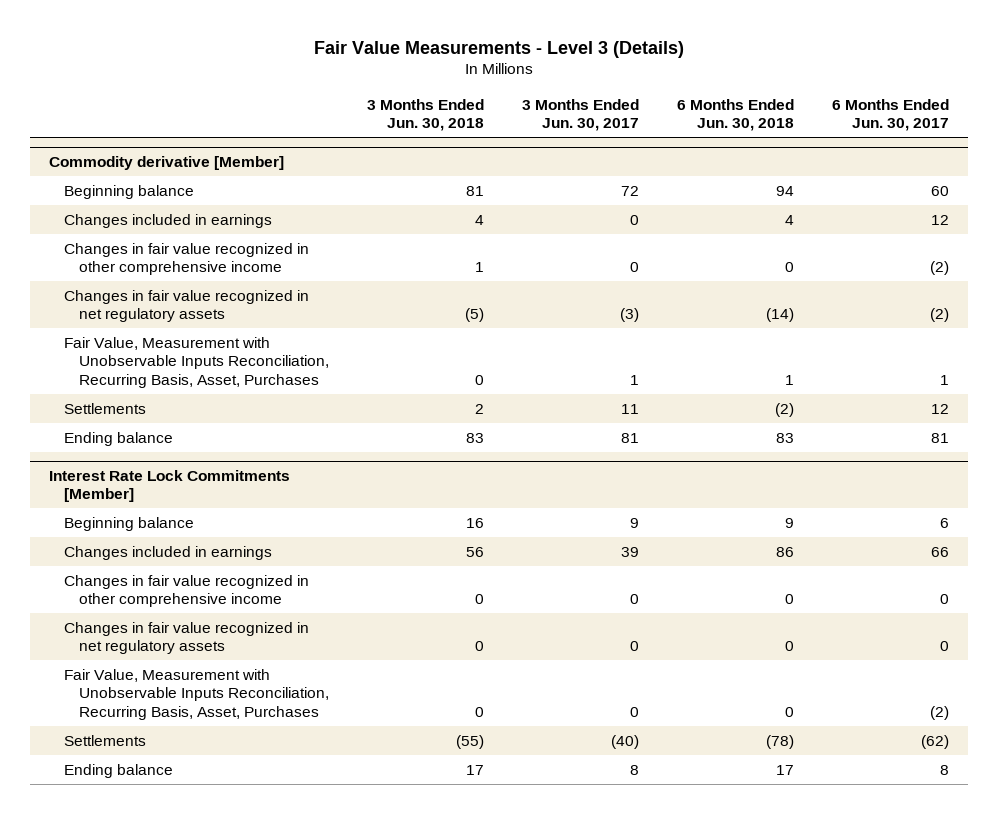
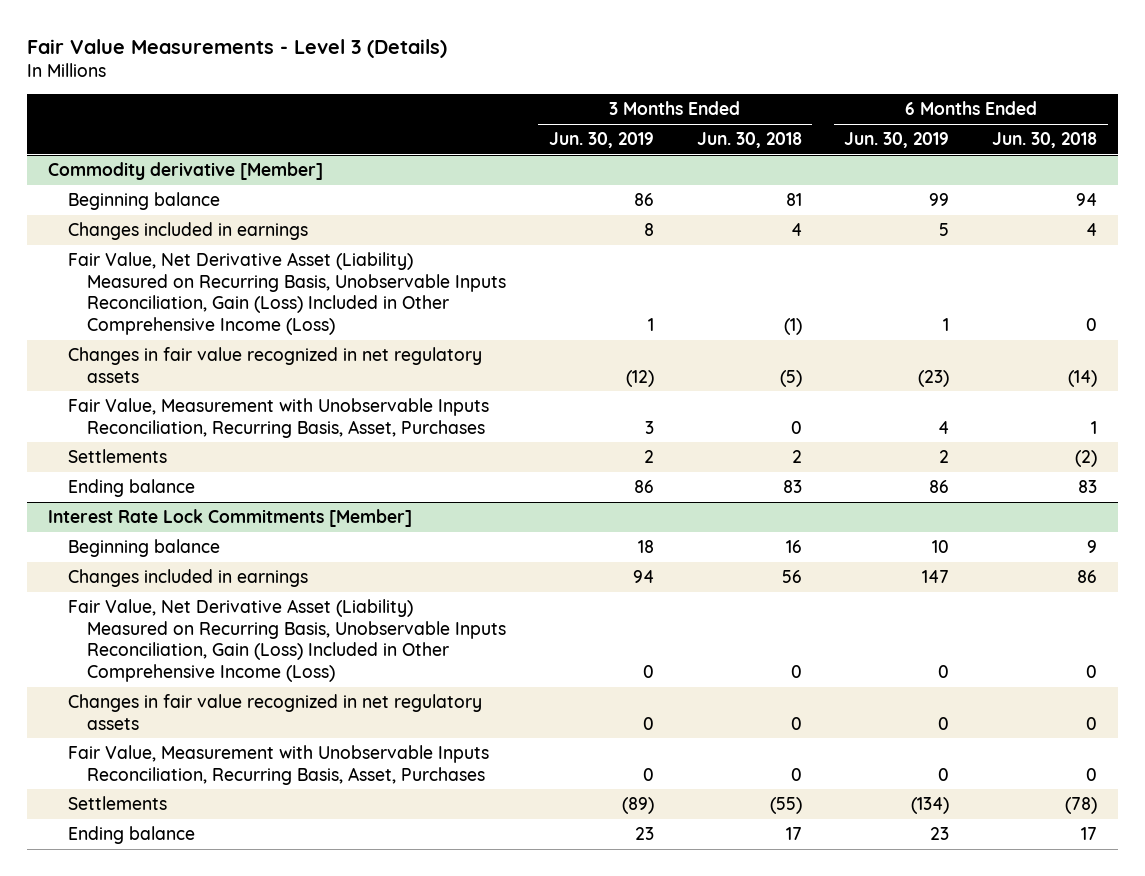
[522,98,640,132] 3 Months Ended Jun. 30, 2017 -> none
[832,98,950,132] 6 Months Ended Jun. 30, 2017 -> none
none -> [548,132,654,149] Jun. 30, 2019
none -> [844,132,950,149] Jun. 30, 2019
[63,242,309,276] Changes in fair value recognized in other comprehensive income -> none
none -> [67,252,507,335] Fair Value, Net Derivative Asset (Liability) Measured on Recurring Basis, Unobservable Inputs Reconciliation, Gain (Loss) Included in Other Comprehensive Income (Loss)
[63,574,309,608] Changes in fair value recognized in other comprehensive income -> none
none -> [67,599,507,682] Fair Value, Net Derivative Asset (Liability) Measured on Recurring Basis, Unobservable Inputs Reconciliation, Gain (Loss) Included in Other Comprehensive Income (Loss)

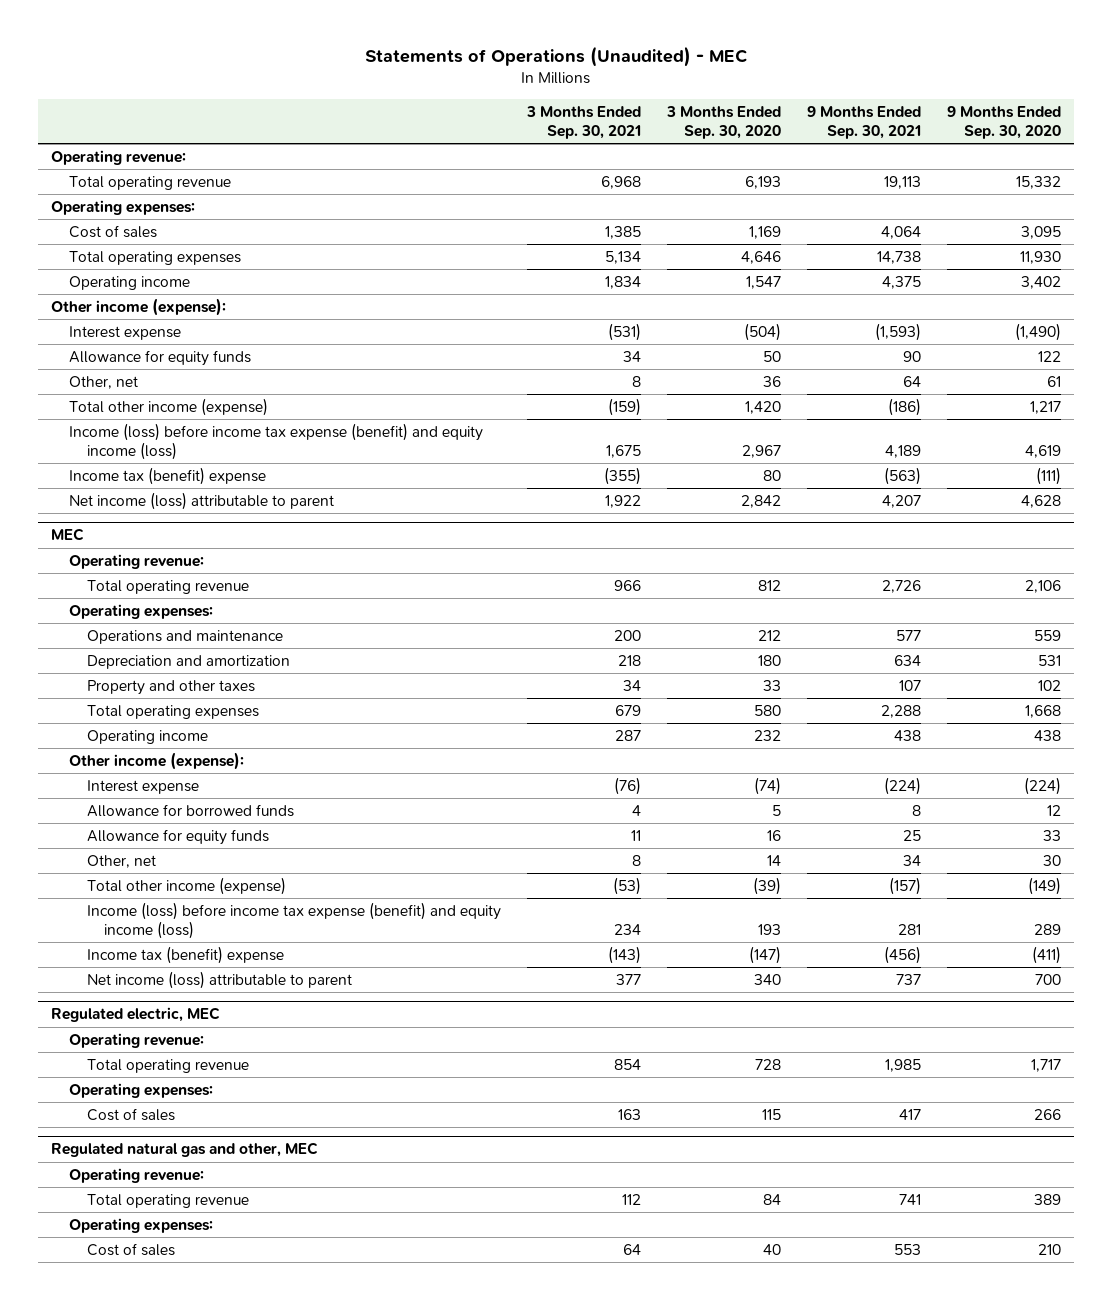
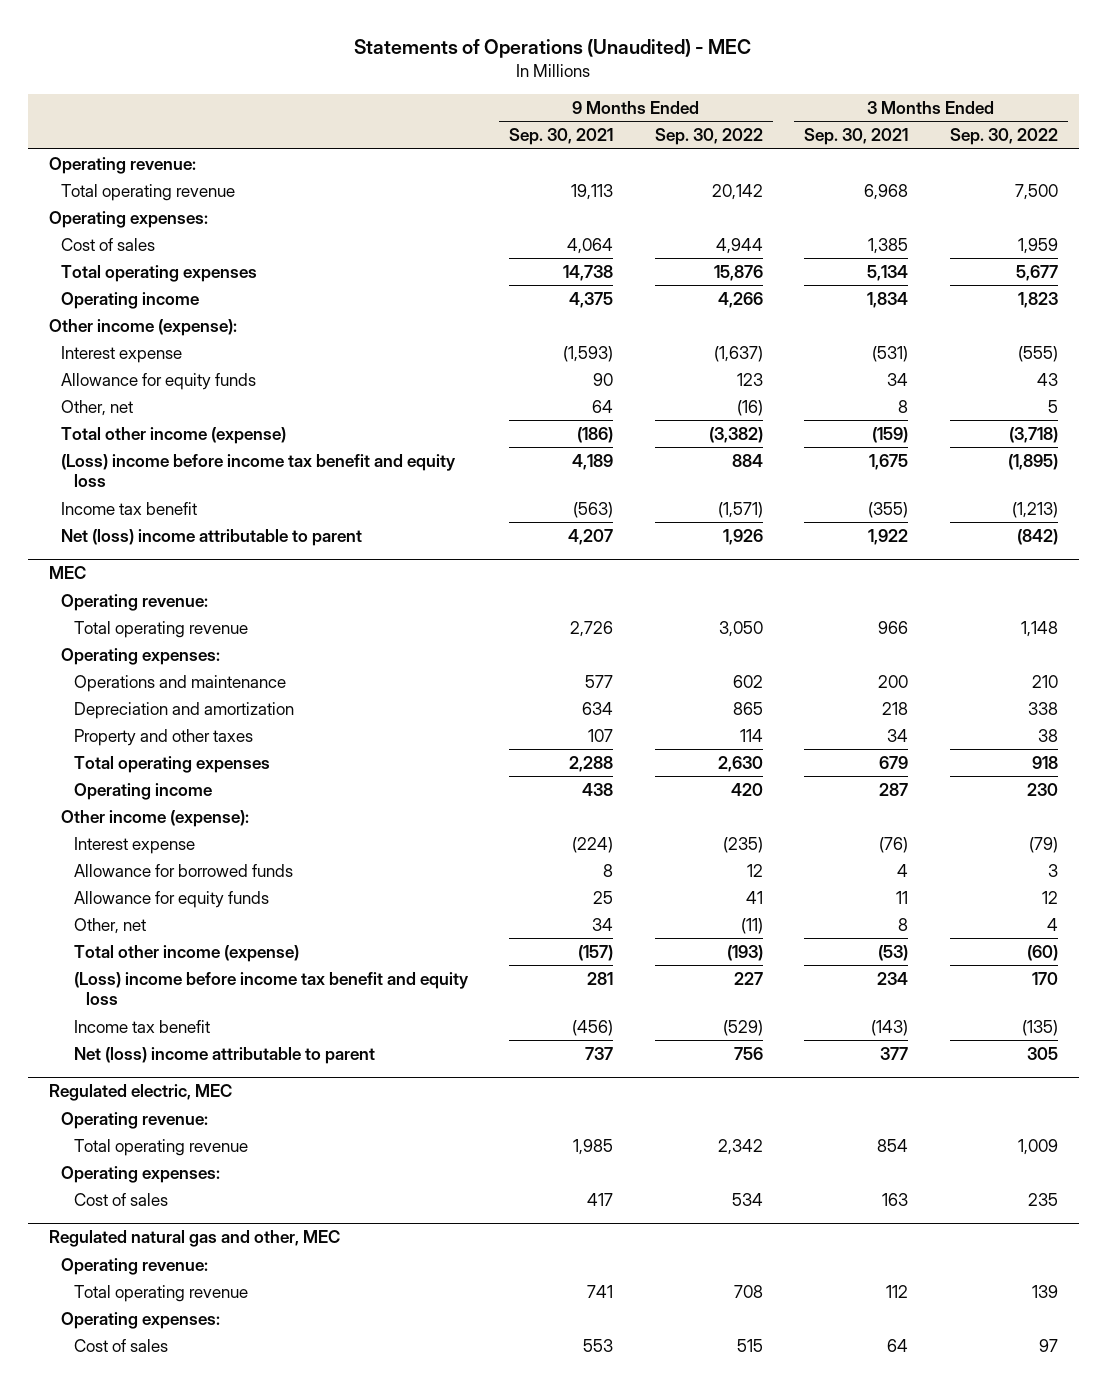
[666,105,782,140] 3 Months Ended Sep. 30, 2020 -> none
[947,105,1062,140] 9 Months Ended Sep. 30, 2020 -> none
none -> [654,128,763,146] Sep. 30, 2022
none -> [949,128,1058,146] Sep. 30, 2022
[69,422,484,460] Income (loss) before income tax expense (benefit) and equity income (loss) -> [61,453,457,488] (Loss) income before income tax benefit and equity loss
[69,466,267,485] Income tax (benefit) expense -> [61,501,198,515] Income tax benefit
[69,491,335,510] Net income (loss) attributable to parent -> [61,528,363,546] Net (loss) income attributable to parent
[86,901,501,939] Income (loss) before income tax expense (benefit) and equity income (loss) -> [73,971,469,1006] (Loss) income before income tax benefit and equity loss
[86,945,284,964] Income tax (benefit) expense -> [73,1019,210,1033] Income tax benefit
[86,970,352,989] Net income (loss) attributable to parent -> [73,1046,375,1064] Net (loss) income attributable to parent

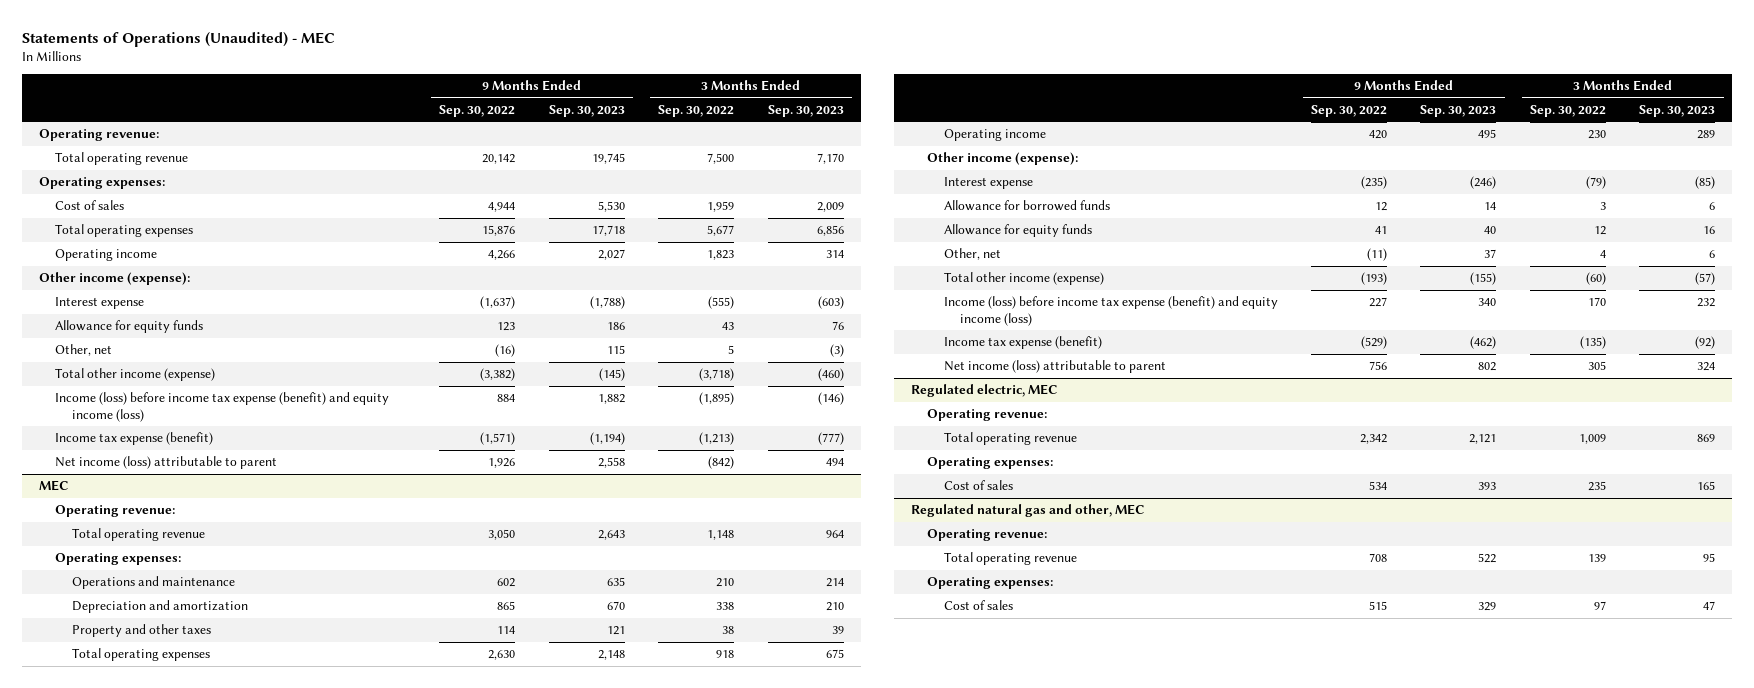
[509,128,614,146] Sep. 30, 2021 -> none
[804,128,909,146] Sep. 30, 2021 -> none
none -> [548,104,625,117] Sep. 30, 2023
none -> [767,104,844,117] Sep. 30, 2023
[61,453,457,488] (Loss) income before income tax benefit and equity loss -> [55,392,390,422] Income (loss) before income tax expense (benefit) and equity income (loss)
[61,501,198,515] Income tax benefit -> [55,432,214,446] Income tax expense (benefit)
[61,528,363,546] Net (loss) income attributable to parent -> [55,456,278,470] Net income (loss) attributable to parent
[73,971,469,1006] (Loss) income before income tax benefit and equity loss -> [943,296,1278,326] Income (loss) before income tax expense (benefit) and equity income (loss)
[73,1019,210,1033] Income tax benefit -> [943,336,1102,350] Income tax expense (benefit)
[73,1046,375,1064] Net (loss) income attributable to parent -> [943,360,1166,374] Net income (loss) attributable to parent

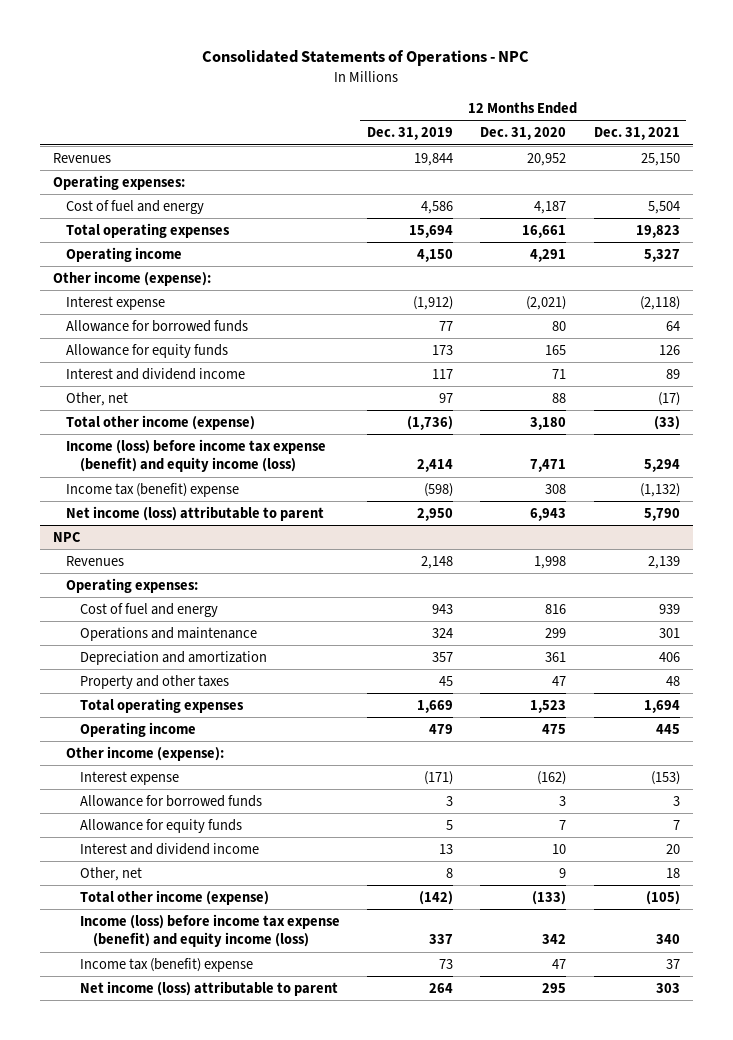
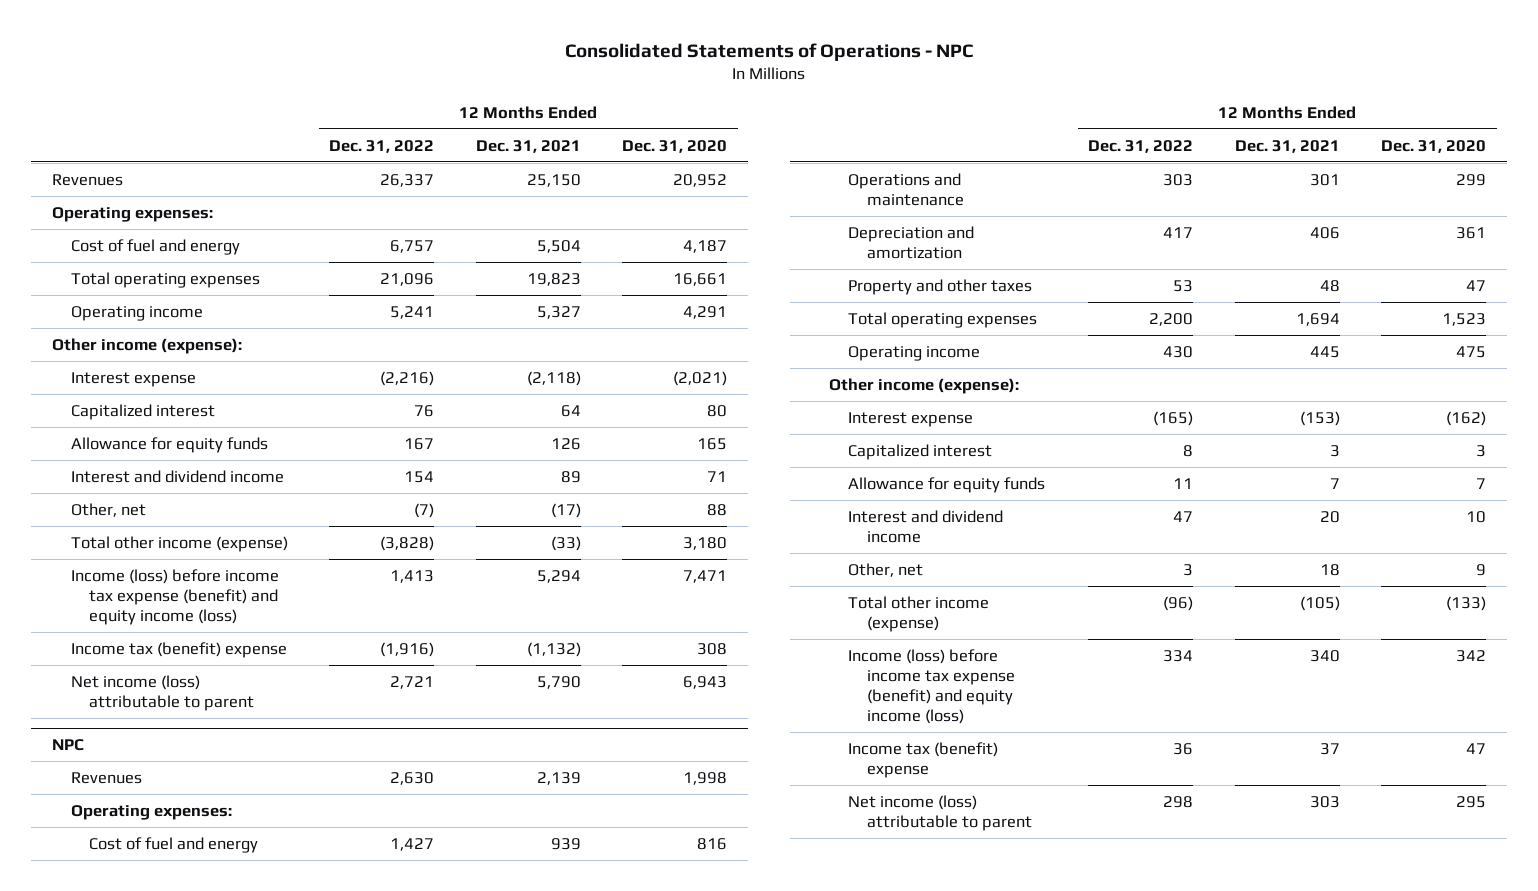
[366,127,453,141] Dec. 31, 2019 -> none
none -> [329,139,435,153] Dec. 31, 2022
[66,319,249,332] Allowance for borrowed funds -> [70,403,215,420] Capitalized interest
[79,794,262,807] Allowance for borrowed funds -> [848,443,993,460] Capitalized interest

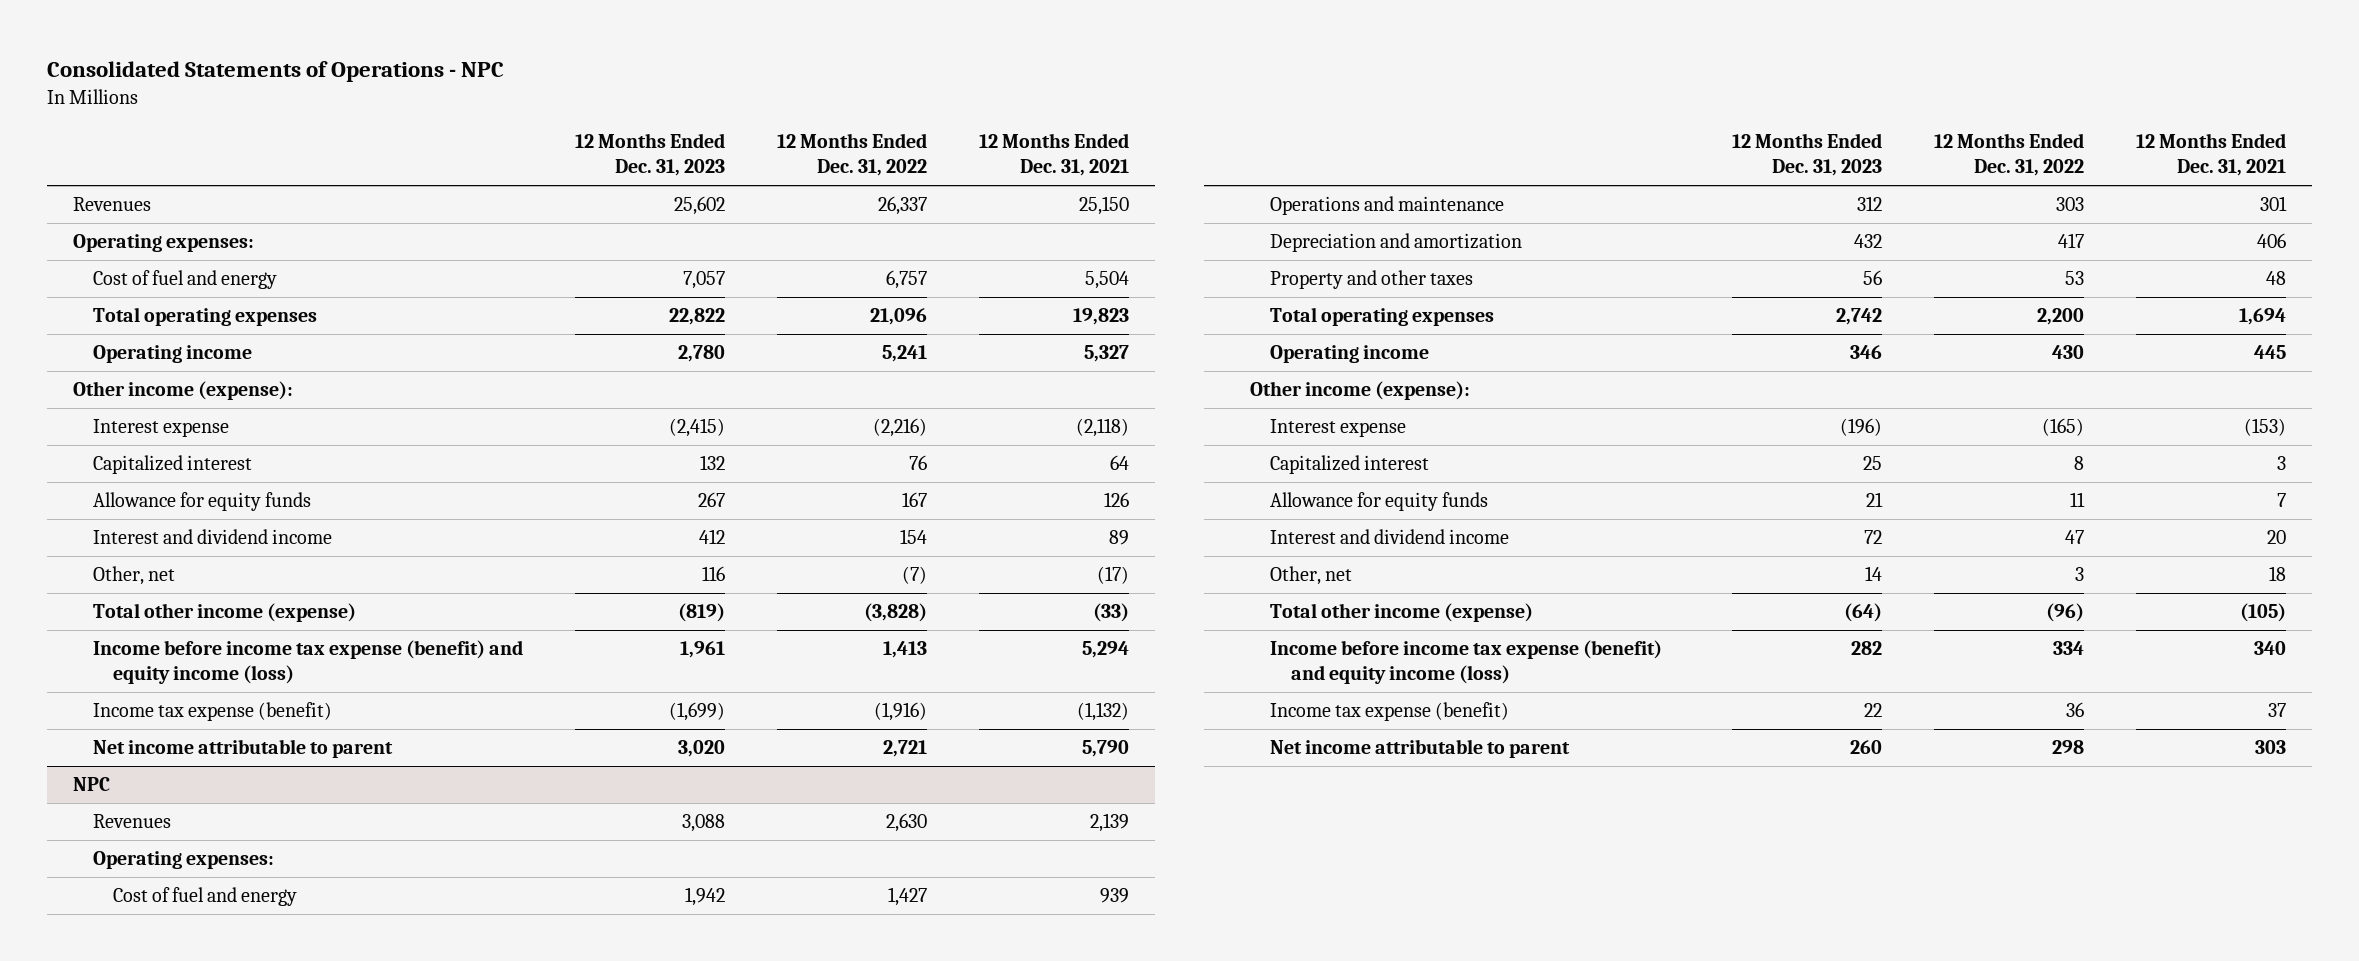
[622,139,728,153] Dec. 31, 2020 -> none
none -> [574,133,725,177] 12 Months Ended Dec. 31, 2023
[70,568,279,626] Income (loss) before income tax expense (benefit) and equity income (loss) -> [92,639,523,685] Income before income tax expense (benefit) and equity income (loss)
[70,641,287,658] Income tax (benefit) expense -> [92,701,332,721] Income tax expense (benefit)
[70,674,255,712] Net income (loss) attributable to parent -> [92,738,393,758] Net income attributable to parent
[848,648,1015,725] Income (loss) before income tax expense (benefit) and equity income (loss) -> [1270,639,1663,685] Income before income tax expense (benefit) and equity income (loss)
[848,741,999,779] Income tax (benefit) expense -> [1270,701,1510,721] Income tax expense (benefit)
[848,794,1032,832] Net income (loss) attributable to parent -> [1270,738,1571,758] Net income attributable to parent

